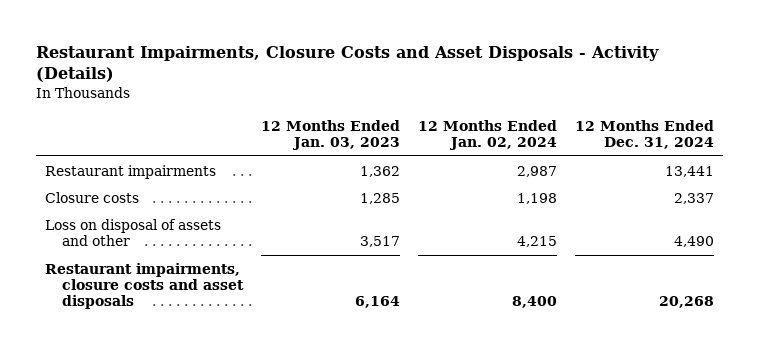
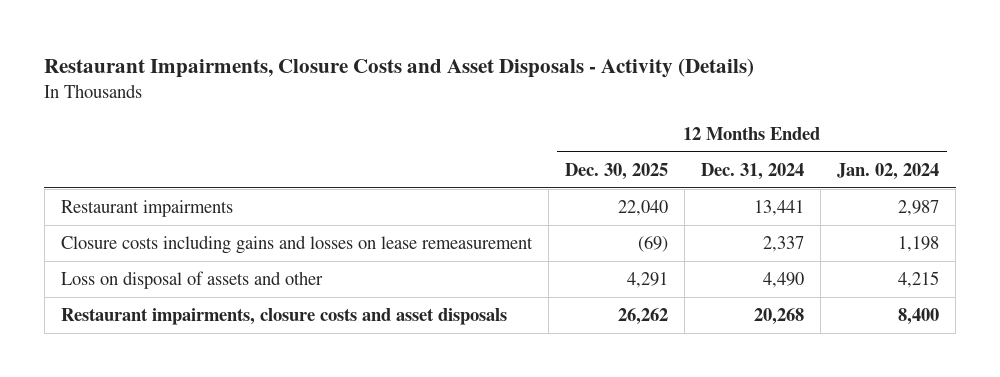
[261,119,401,151] 12 Months Ended Jan. 03, 2023 -> none
none -> [564,162,668,180] Dec. 30, 2025
[44,191,139,203] Closure costs -> [60,234,533,254] Closure costs including gains and losses on lease remeasurement

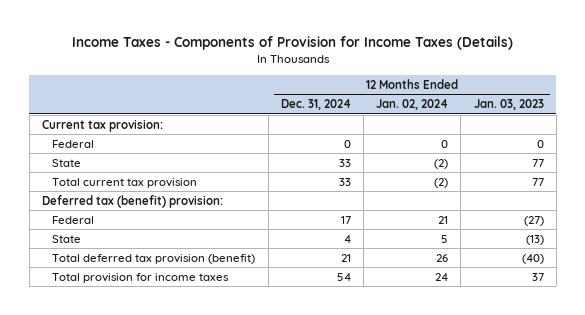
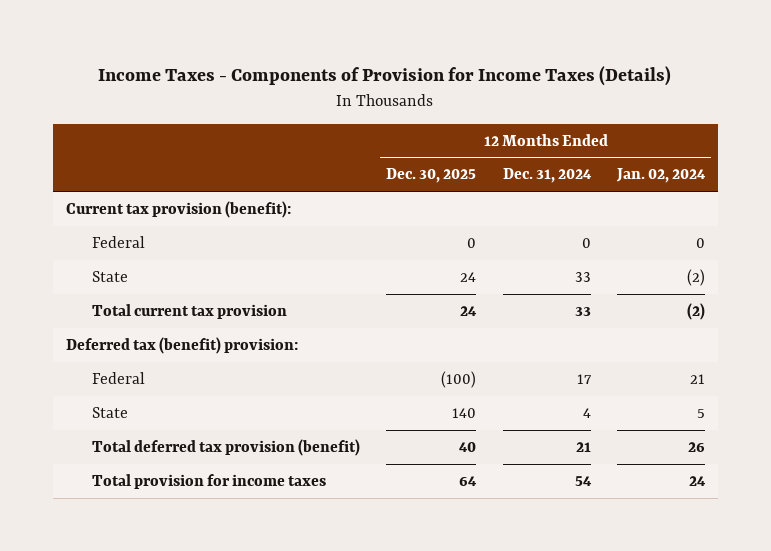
[473,99,544,111] Jan. 03, 2023 -> none
none -> [386,168,477,184] Dec. 30, 2025
[41,118,163,132] Current tax provision: -> [66,200,292,218] Current tax provision (benefit):

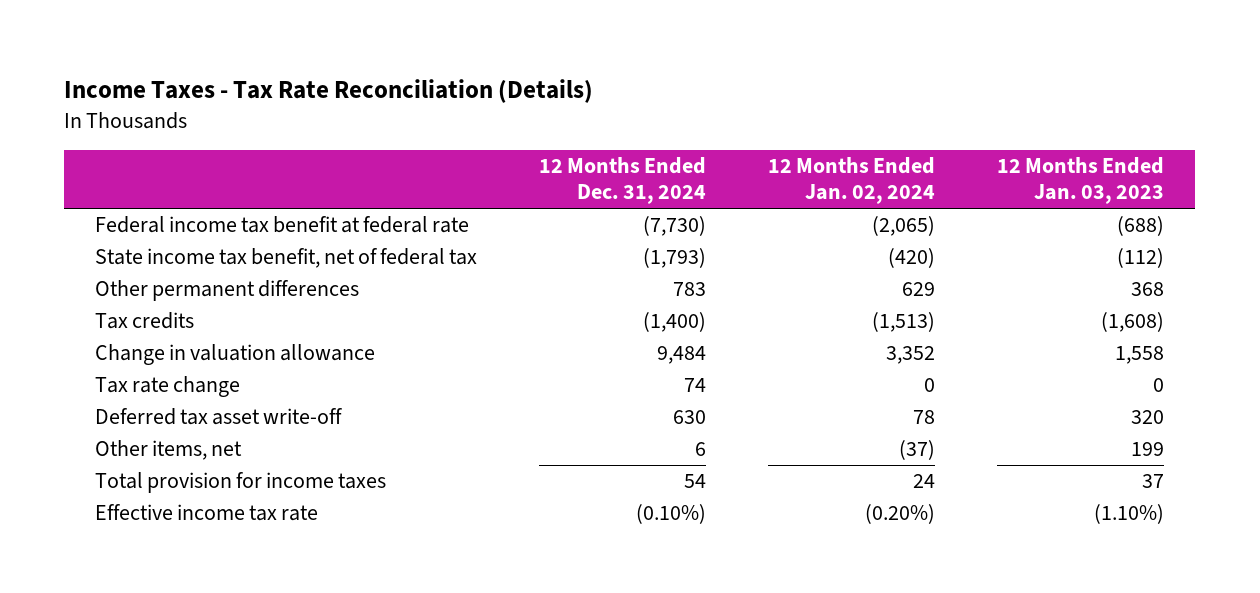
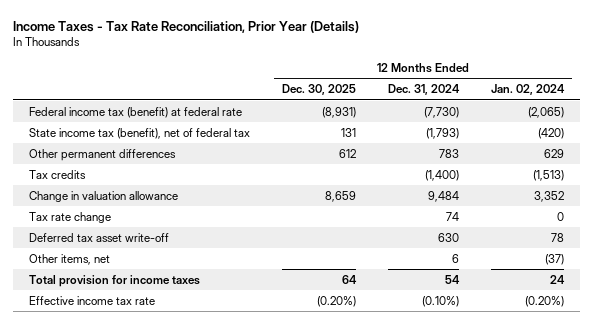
[64,79,594,104] Income Taxes - Tax Rate Reconciliation (Details) -> [12,20,359,33] Income Taxes - Tax Rate Reconciliation, Prior Year (Details)
[997,156,1165,205] 12 Months Ended Jan. 03, 2023 -> none
none -> [281,84,356,96] Dec. 30, 2025
[95,216,470,234] Federal income tax benefit at federal rate -> [28,106,242,118] Federal income tax (benefit) at federal rate
[95,248,478,269] State income tax benefit, net of federal tax -> [28,127,250,139] State income tax (benefit), net of federal tax

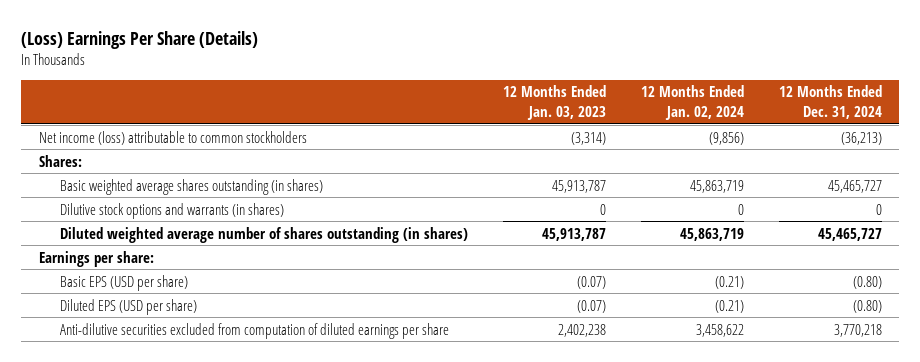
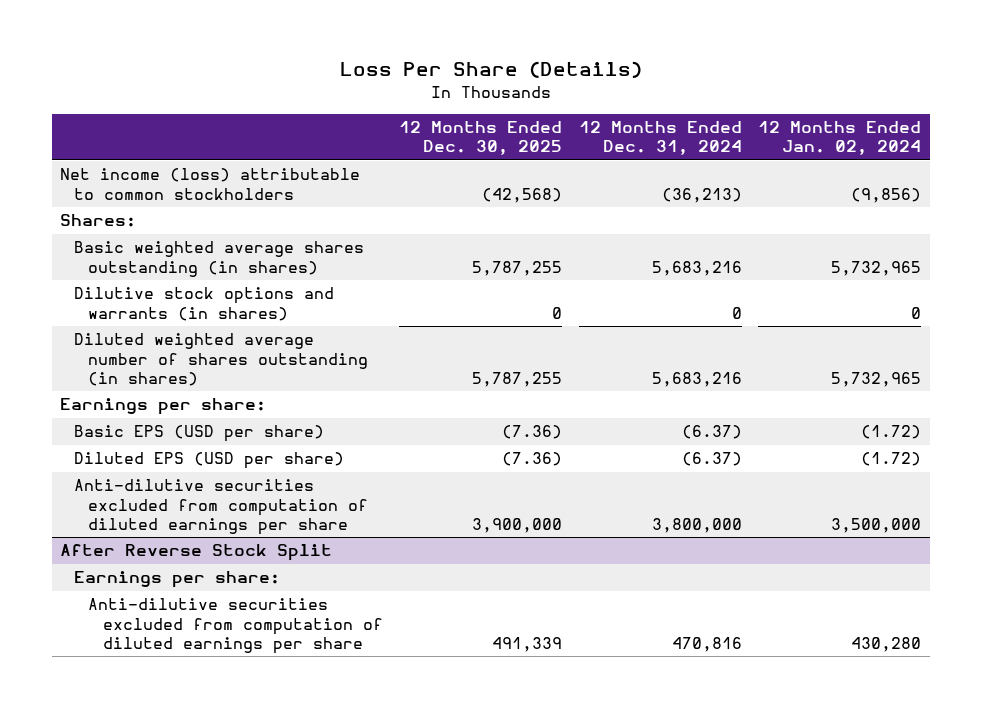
[21,30,259,49] (Loss) Earnings Per Share (Details) -> [339,61,642,79] Loss Per Share (Details)
[502,85,606,120] 12 Months Ended Jan. 03, 2023 -> none
none -> [399,121,563,156] 12 Months Ended Dec. 30, 2025
[689,179,744,193] 45,863,719 -> [831,260,922,276] 5,732,965
[827,179,882,193] 45,465,727 -> [651,260,742,276] 5,683,216
[679,227,744,241] 45,863,719 -> [831,372,922,388] 5,732,965
[817,227,882,241] 45,465,727 -> [651,372,742,388] 5,683,216
[714,275,744,289] (0.21) -> [861,425,922,440] (1.72)
[852,275,882,289] (0.80) -> [681,425,742,440] (6.37)
[714,299,744,313] (0.21) -> [861,452,922,467] (1.72)
[852,299,882,313] (0.80) -> [681,452,742,467] (6.37)
[695,323,744,337] 3,458,622 -> [831,518,922,534] 3,500,000
[833,323,882,337] 3,770,218 -> [651,518,742,534] 3,800,000
none -> [59,544,332,562] After Reverse Stock Split
none -> [74,571,281,589] Earnings per share:
none -> [88,598,383,655] Anti-dilutive securities excluded from computation of diluted earnings per share

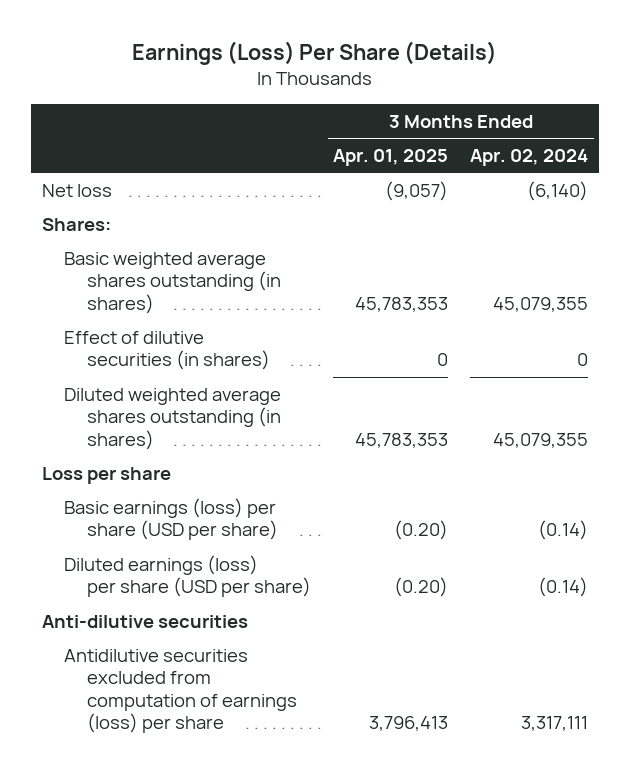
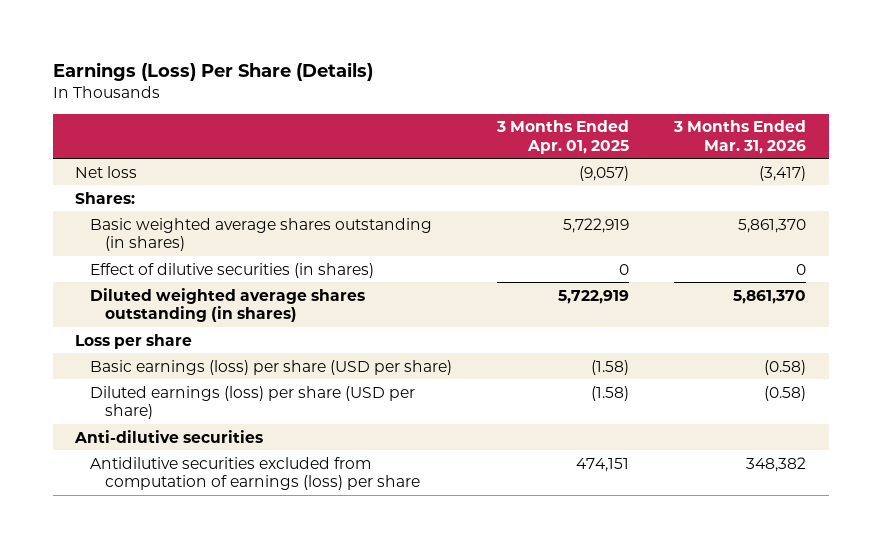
[470,149,589,167] Apr. 02, 2024 -> none
none -> [673,120,807,154] 3 Months Ended Mar. 31, 2026
[355,296,449,312] 45,783,353 -> [563,217,630,233] 5,722,919
[355,432,449,448] 45,783,353 -> [558,289,630,304] 5,722,919
[394,520,449,541] (0.20) -> [591,359,630,375] (1.58)
[394,577,449,598] (0.20) -> [591,385,630,401] (1.58)
[369,716,449,732] 3,796,413 -> [576,457,630,472] 474,151

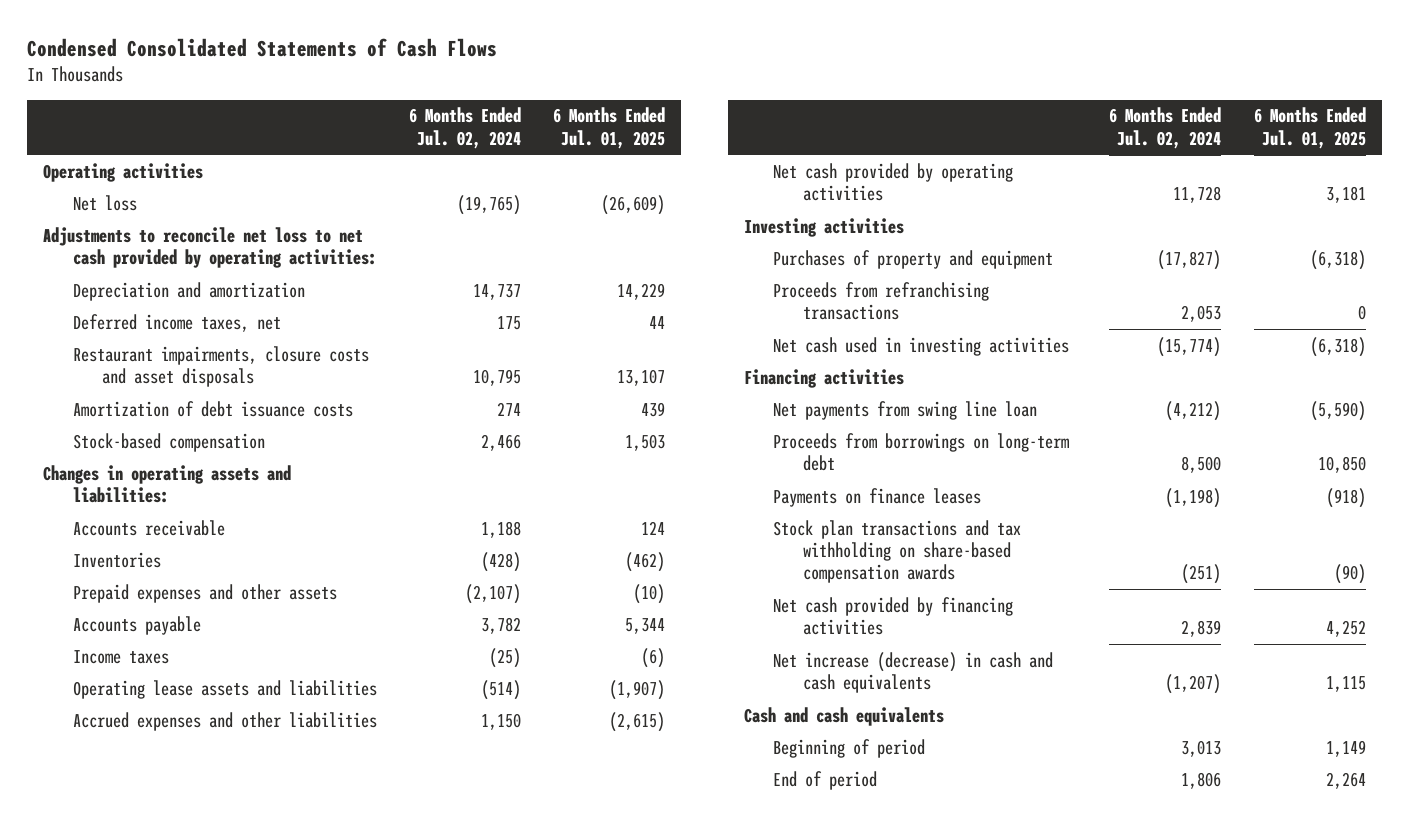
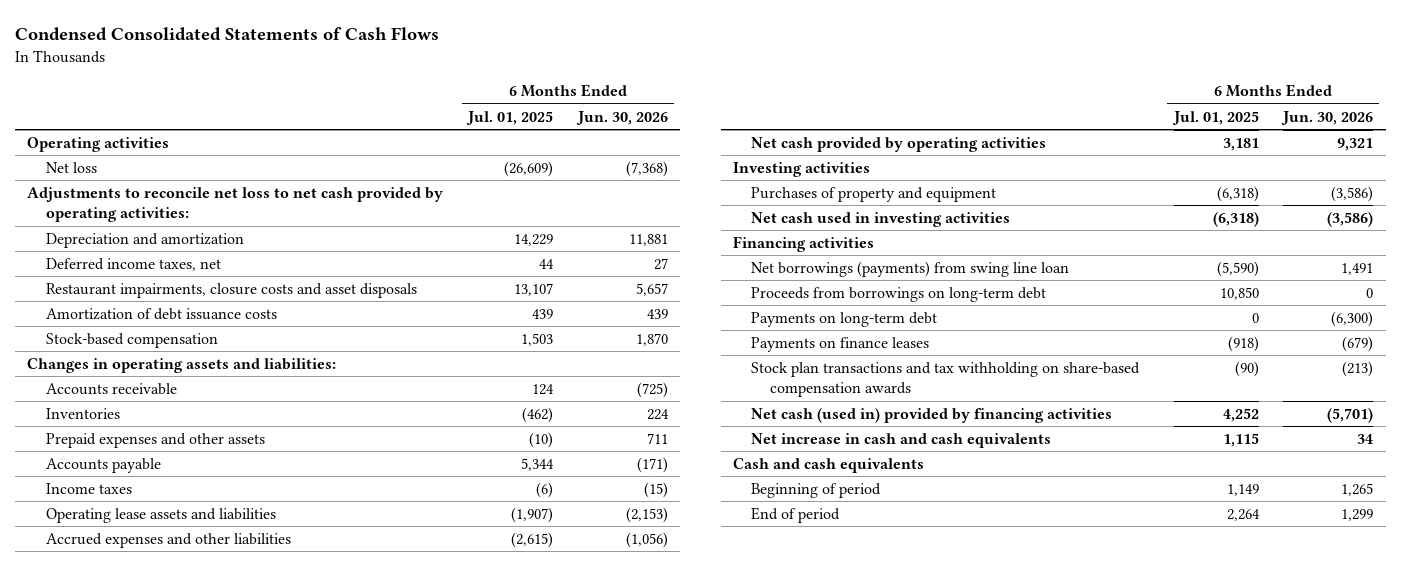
[408,107,521,149] 6 Months Ended Jul. 02, 2024 -> none
none -> [575,110,668,125] Jun. 30, 2026
[773,281,990,321] Proceeds from refranchising transactions -> none
[773,400,1038,420] Net payments from swing line loan -> [751,261,1070,278] Net borrowings (payments) from swing line loan
none -> [751,312,938,328] Payments on long-term debt
[773,596,1014,636] Net cash provided by financing activities -> [751,408,1113,424] Net cash (used in) provided by financing activities
[773,651,1054,694] Net increase (decrease) in cash and cash equivalents -> [751,433,1052,449] Net increase in cash and cash equivalents

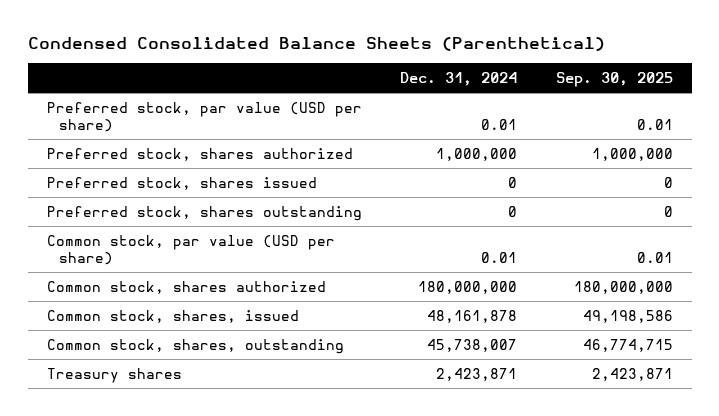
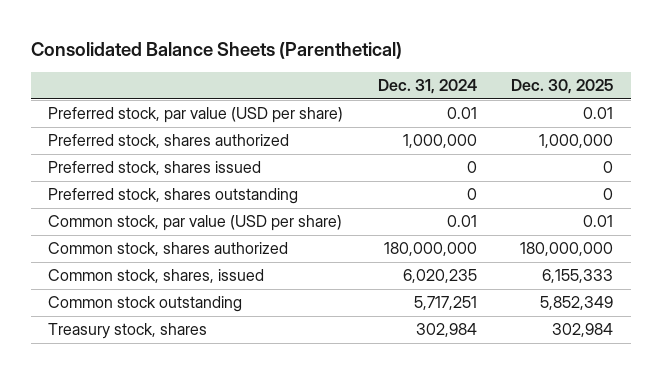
[27,37,605,52] Condensed Consolidated Balance Sheets (Parenthetical) -> [30,41,402,59] Consolidated Balance Sheets (Parenthetical)
[555,72,673,88] Sep. 30, 2025 -> none
none -> [511,79,614,95] Dec. 30, 2025
[427,309,518,323] 48,161,878 -> [402,269,477,284] 6,020,235
[46,338,344,354] Common stock, shares, outstanding -> [48,296,243,313] Common stock outstanding
[427,338,518,352] 45,738,007 -> [413,296,477,311] 5,717,251
[46,367,182,383] Treasury shares -> [48,323,208,340] Treasury stock, shares
[436,367,518,381] 2,423,871 -> [415,323,477,338] 302,984

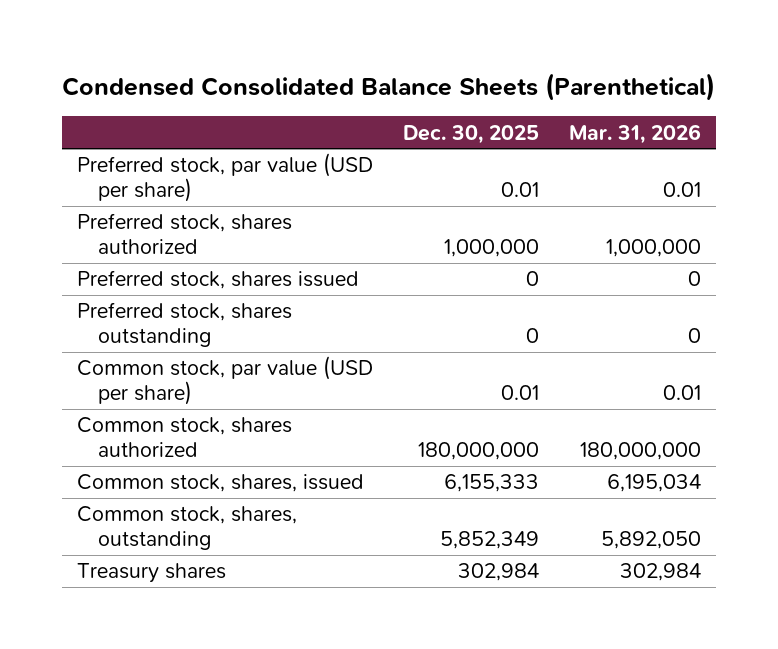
[30,41,402,59] Consolidated Balance Sheets (Parenthetical) -> [61,72,715,101] Condensed Consolidated Balance Sheets (Parenthetical)
[377,79,477,95] Dec. 31, 2024 -> none
none -> [569,123,702,144] Mar. 31, 2026
[48,296,243,313] Common stock outstanding -> [76,506,297,551] Common stock, shares, outstanding
[48,323,208,340] Treasury stock, shares -> [76,563,226,584] Treasury shares

